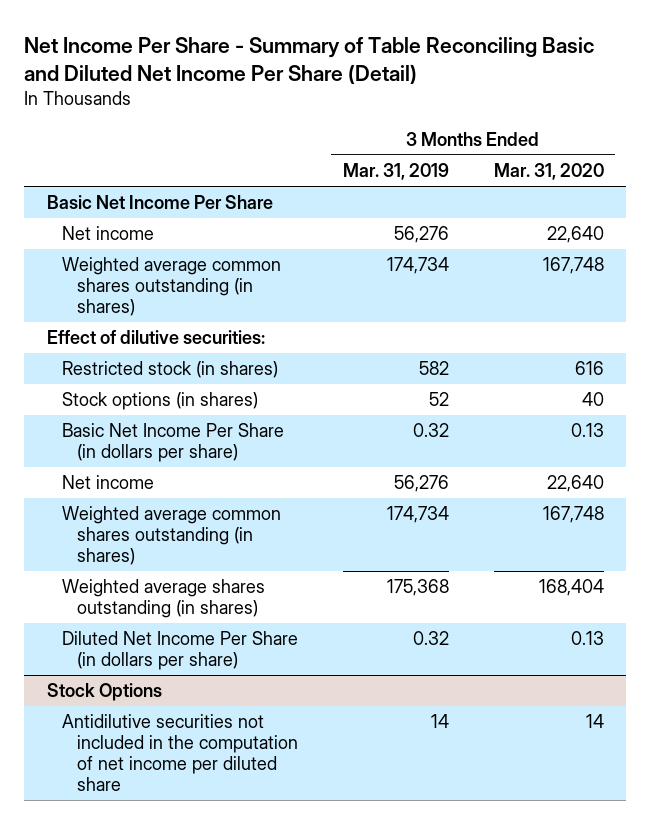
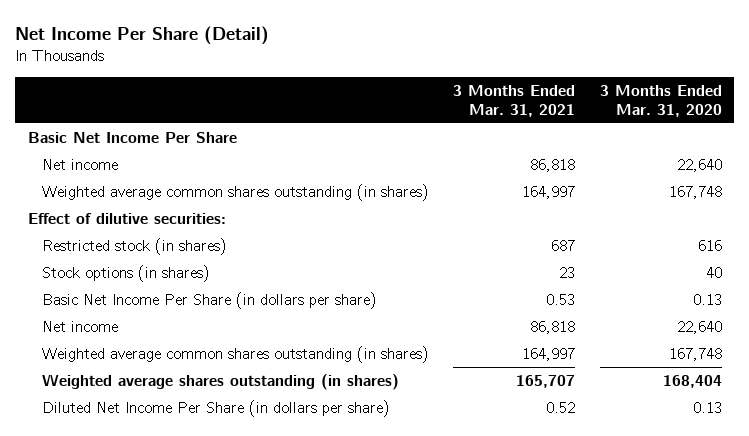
[24,36,595,84] Net Income Per Share - Summary of Table Reconciling Basic and Diluted Net Income Per Share (Detail) -> [15,25,270,45] Net Income Per Share (Detail)
[342,163,449,181] Mar. 31, 2019 -> none
none -> [453,85,576,117] 3 Months Ended Mar. 31, 2021
[46,683,162,702] Stock Options -> none
[61,714,298,792] Antidilutive securities not included in the computation of net income per diluted share -> none

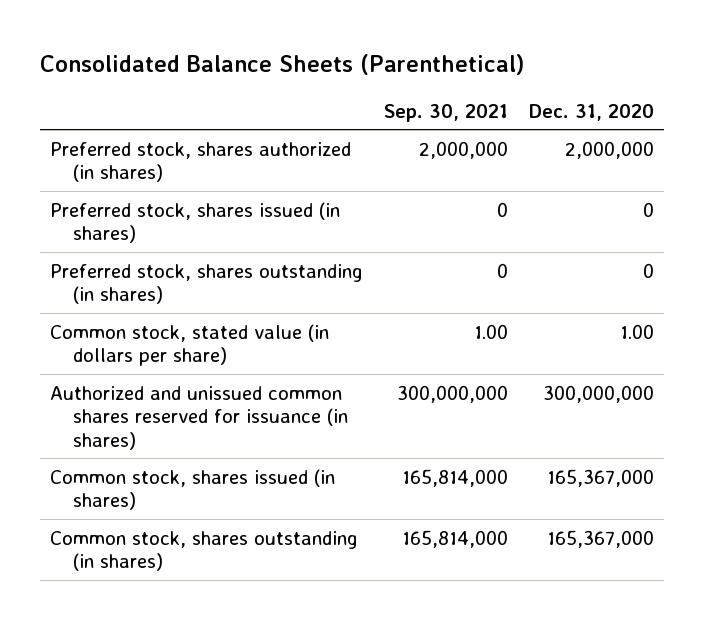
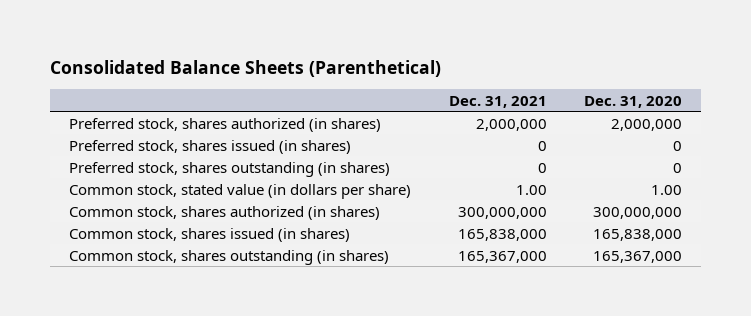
[384,103,509,122] Sep. 30, 2021 -> none
none -> [448,95,547,108] Dec. 31, 2021
[50,385,348,450] Authorized and unissued common shares reserved for issuance (in shares) -> [69,205,381,220] Common stock, shares authorized (in shares)
[546,468,654,487] 165,367,000 -> [593,228,683,241] 165,838,000

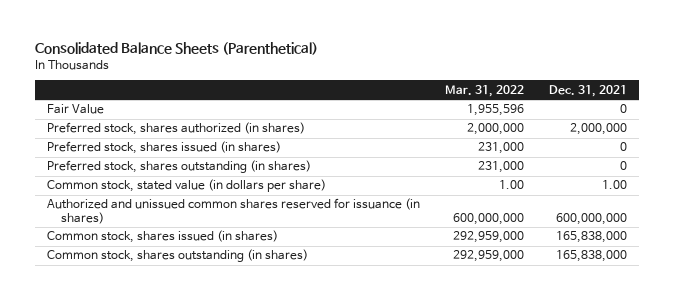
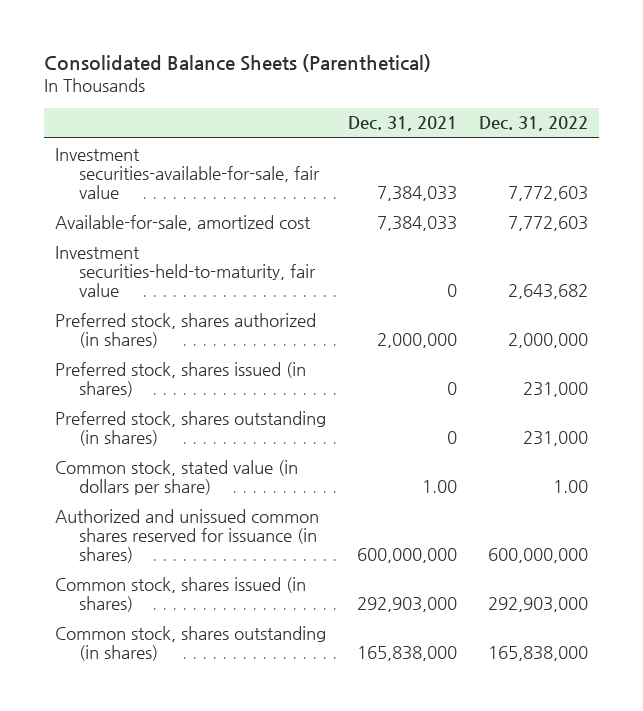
[445,84,525,97] Mar. 31, 2022 -> none
none -> [478,116,588,132] Dec. 31, 2022
none -> [55,147,321,199] Investment securities-available-for-sale, fair value
none -> [55,214,312,231] Available-for-sale, amortized cost
[47,104,105,115] Fair Value -> [55,245,317,297] Investment securities-held-to-maturity, fair value
[555,231,627,244] 165,838,000 -> [356,596,457,612] 292,903,000

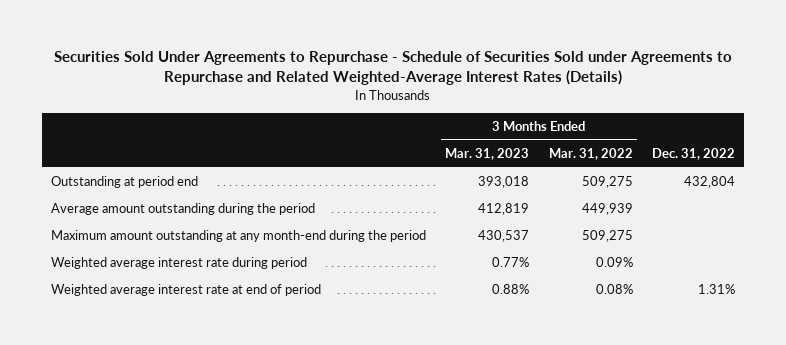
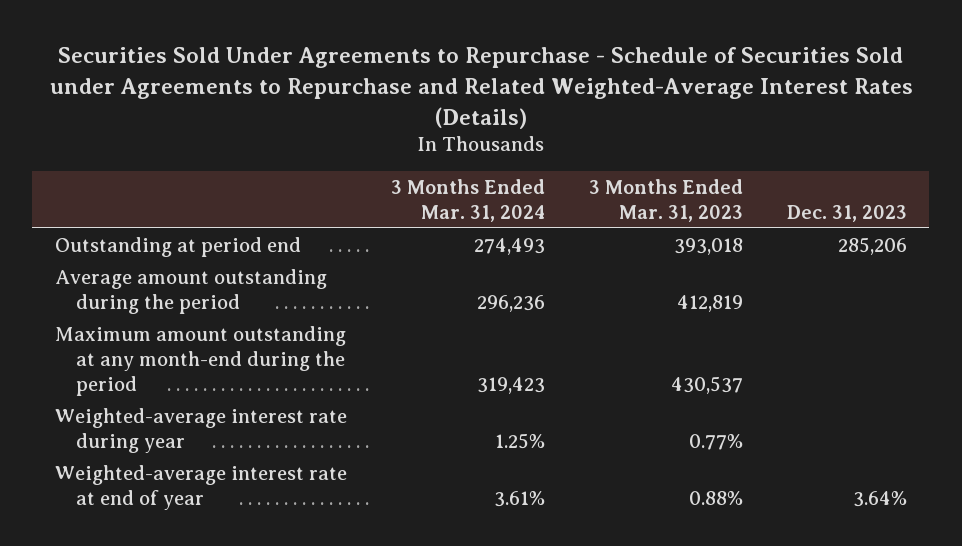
[548,148,633,161] Mar. 31, 2022 -> none
[651,148,735,161] Dec. 31, 2022 -> none
none -> [390,178,545,222] 3 Months Ended Mar. 31, 2024
none -> [787,204,908,222] Dec. 31, 2023
[51,257,308,270] Weighted average interest rate during period -> [54,407,347,453] Weighted-average interest rate during year
[51,284,322,297] Weighted average interest rate at end of period -> [54,464,347,510] Weighted-average interest rate at end of year

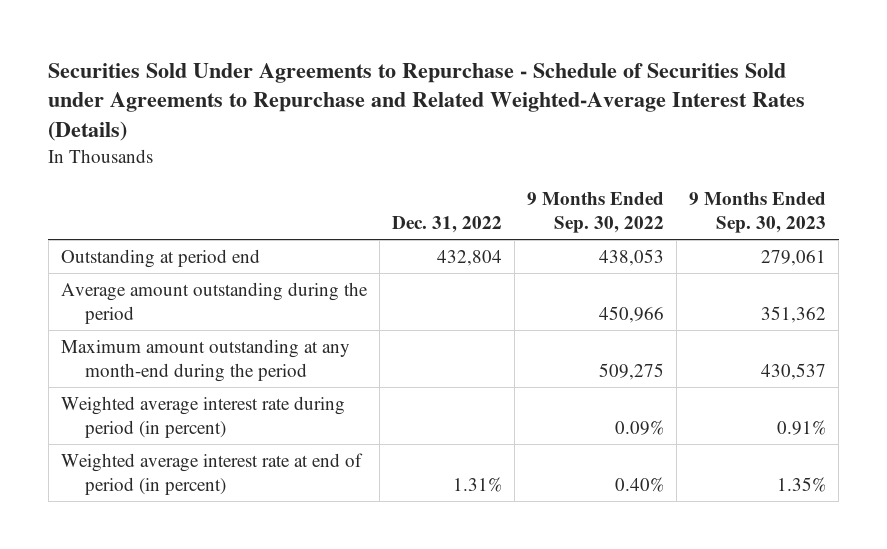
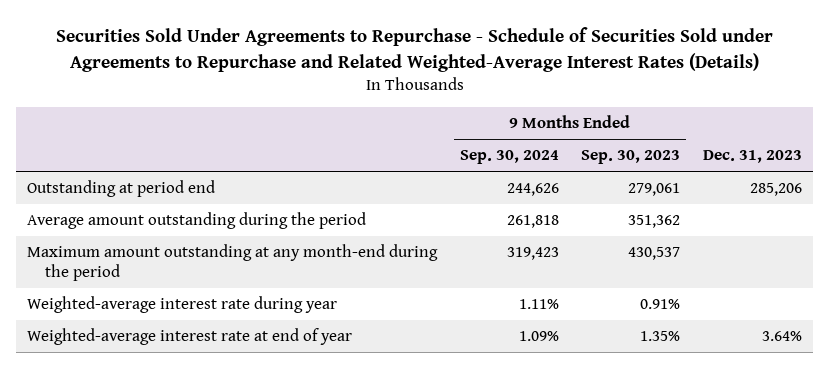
[391,215,502,233] Dec. 31, 2022 -> none
[527,191,665,233] 9 Months Ended Sep. 30, 2022 -> none
none -> [459,150,559,165] Sep. 30, 2024
none -> [702,150,802,164] Dec. 31, 2023
[60,396,345,438] Weighted average interest rate during period (in percent) -> [27,296,338,314] Weighted-average interest rate during year
[60,453,363,495] Weighted average interest rate at end of period (in percent) -> [27,328,353,346] Weighted-average interest rate at end of year

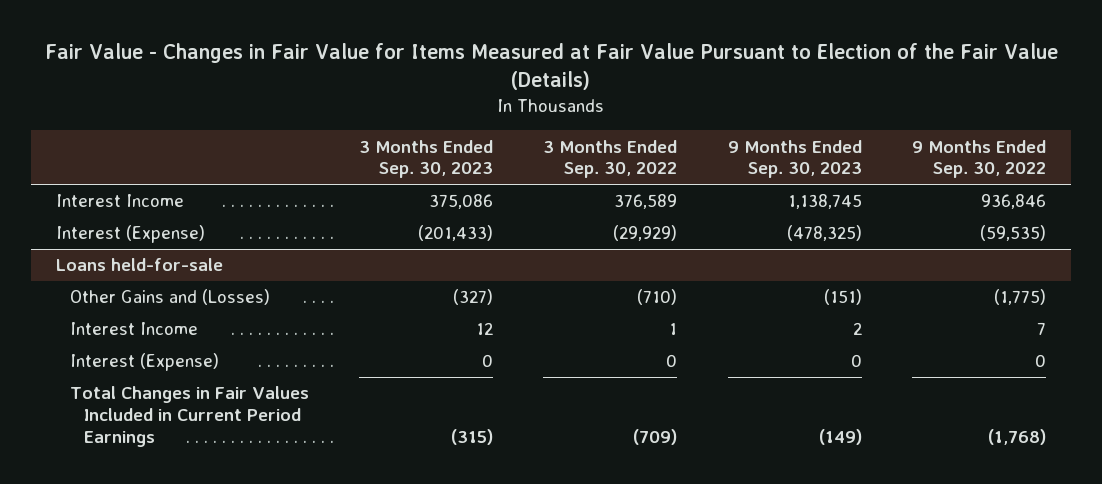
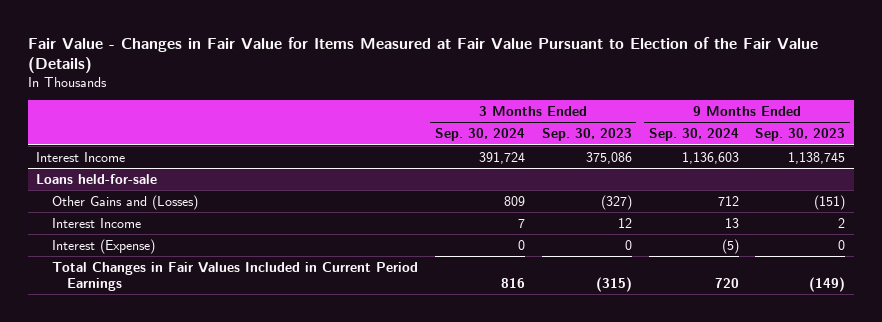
[543,139,678,179] 3 Months Ended Sep. 30, 2022 -> none
[911,139,1046,179] 9 Months Ended Sep. 30, 2022 -> none
none -> [434,128,525,142] Sep. 30, 2024
none -> [648,128,739,142] Sep. 30, 2024
[55,225,205,244] Interest (Expense) -> none

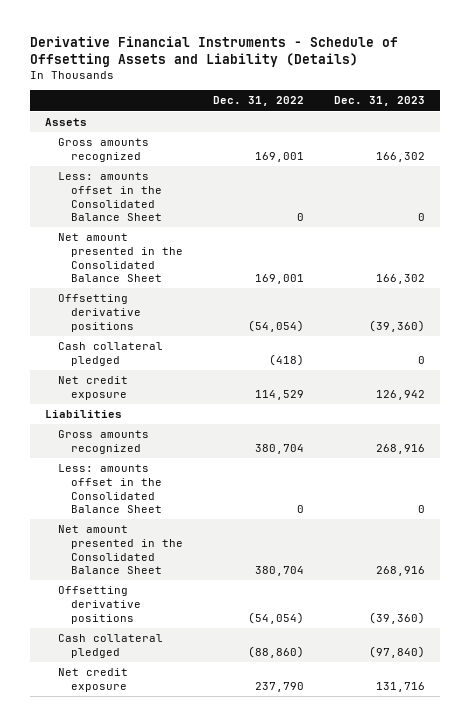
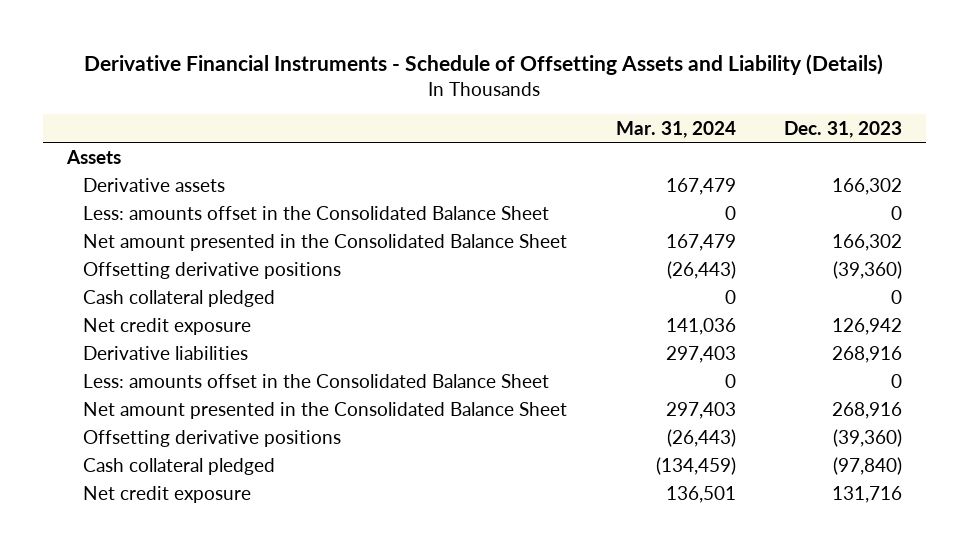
[212,96,304,107] Dec. 31, 2022 -> none
none -> [615,120,736,138] Mar. 31, 2024
[57,138,149,162] Gross amounts recognized -> [83,177,226,192] Derivative assets
[44,410,122,419] Liabilities -> none
[57,430,149,454] Gross amounts recognized -> [83,345,249,360] Derivative liabilities

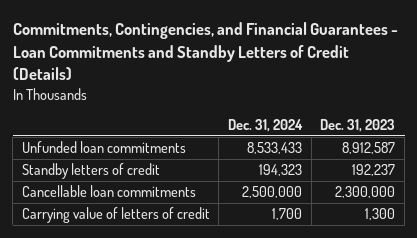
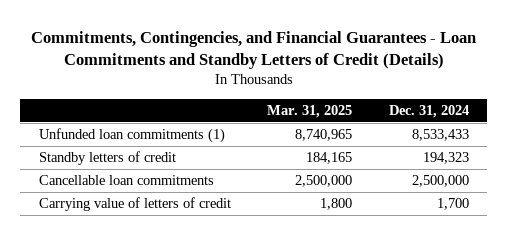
[320,119,396,133] Dec. 31, 2023 -> none
none -> [267,104,353,118] Mar. 31, 2025
[21,141,186,154] Unfunded loan commitments -> [38,128,225,144] Unfunded loan commitments (1)

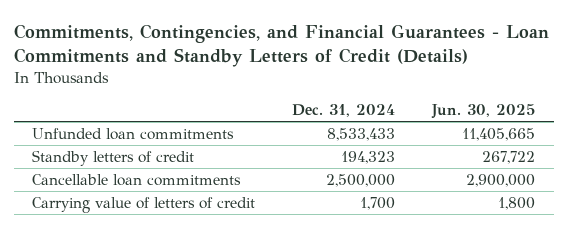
[267,104,353,118] Mar. 31, 2025 -> none
none -> [431,103,536,119] Jun. 30, 2025
[38,128,225,144] Unfunded loan commitments (1) -> [32,127,235,140] Unfunded loan commitments

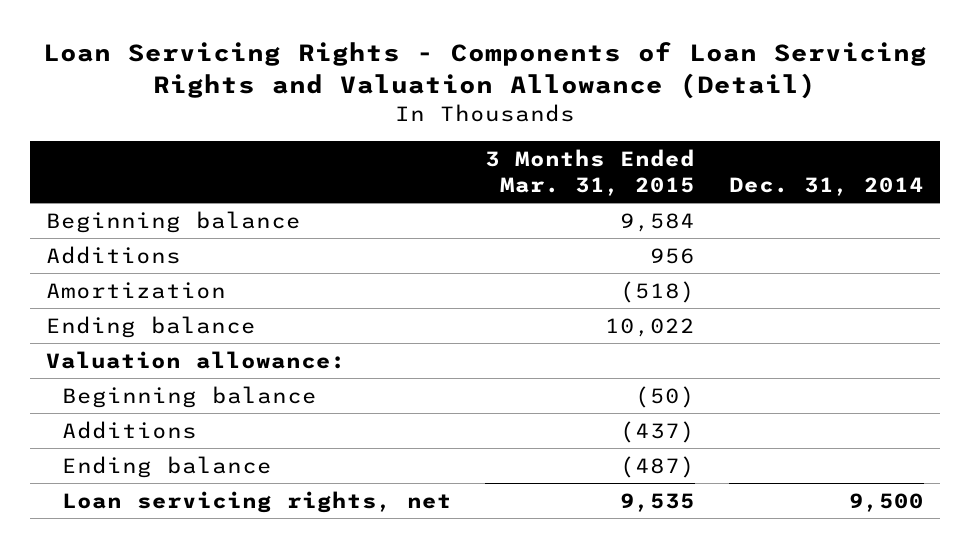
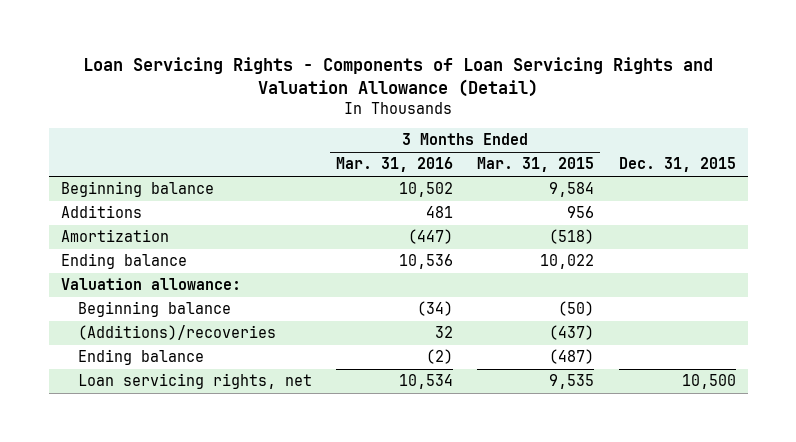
[728,176,924,196] Dec. 31, 2014 -> none
none -> [336,157,454,173] Mar. 31, 2016
none -> [618,157,736,173] Dec. 31, 2015
[62,420,198,439] Additions -> [78,325,277,341] (Additions)/recoveries

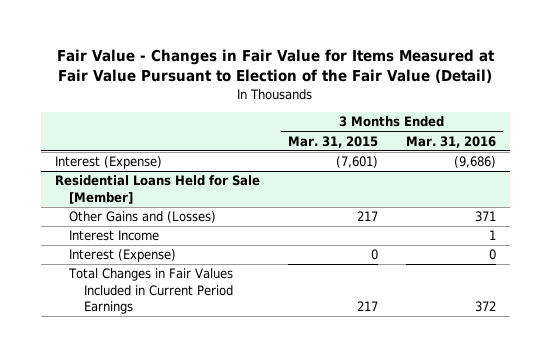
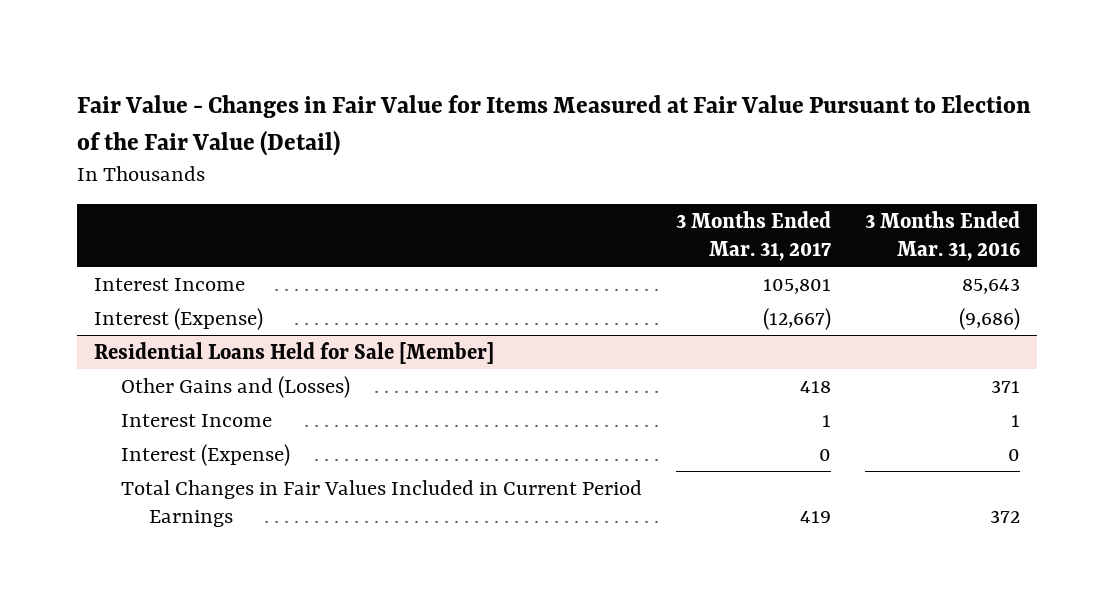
[287,135,378,148] Mar. 31, 2015 -> none
none -> [676,211,832,261] 3 Months Ended Mar. 31, 2017
none -> [94,277,246,291] Interest Income

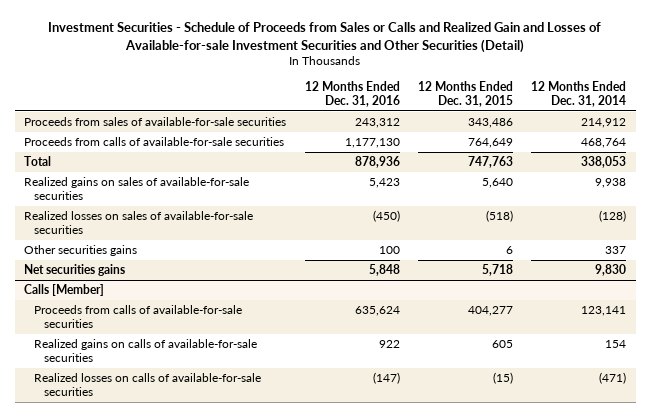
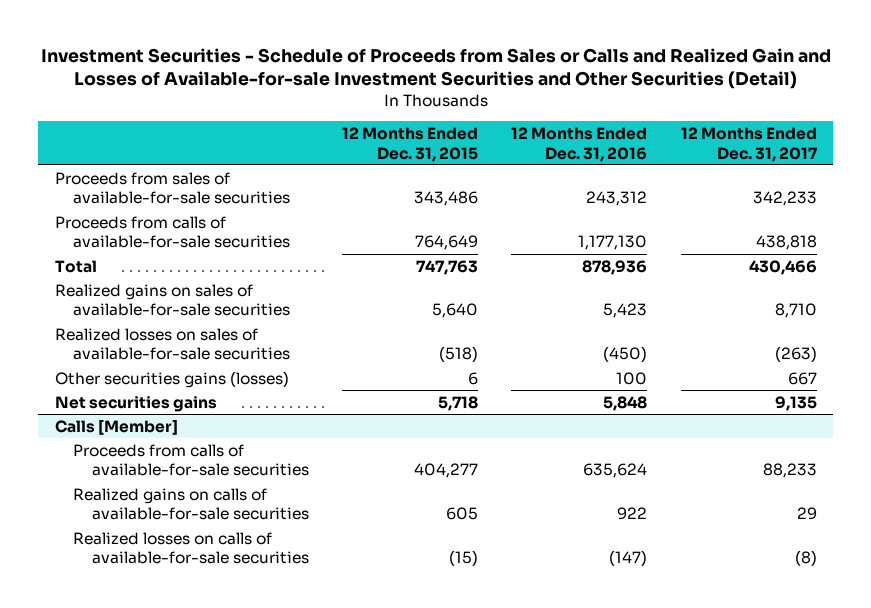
[531,80,627,107] 12 Months Ended Dec. 31, 2014 -> none
none -> [680,126,818,162] 12 Months Ended Dec. 31, 2017
[24,245,138,257] Other securities gains -> [54,370,289,388] Other securities gains (losses)

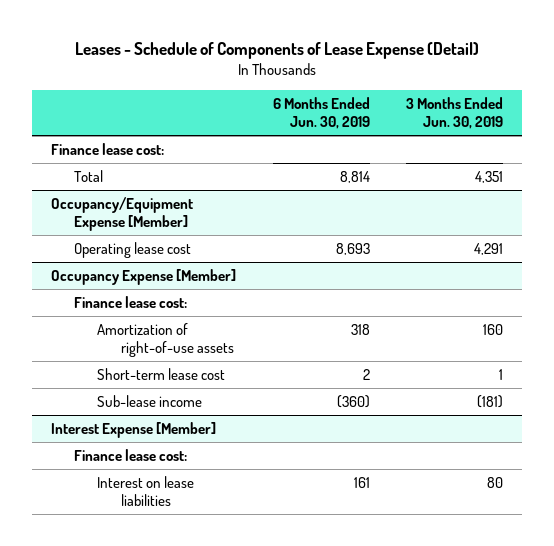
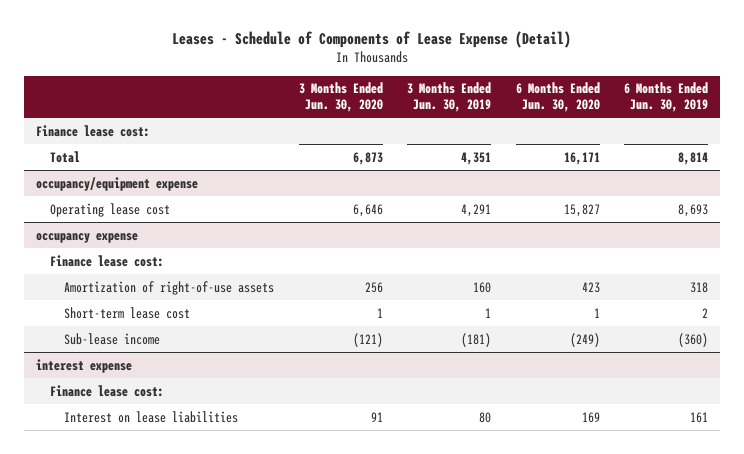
none -> [298,82,383,112] 3 Months Ended Jun. 30, 2020
none -> [515,82,600,112] 6 Months Ended Jun. 30, 2020
[50,196,193,232] Occupancy/Equipment Expense [Member] -> [35,176,198,191] occupancy/equipment expense
[50,268,236,285] Occupancy Expense [Member] -> [35,232,138,243] occupancy expense
[50,421,216,438] Interest Expense [Member] -> [35,358,132,373] interest expense

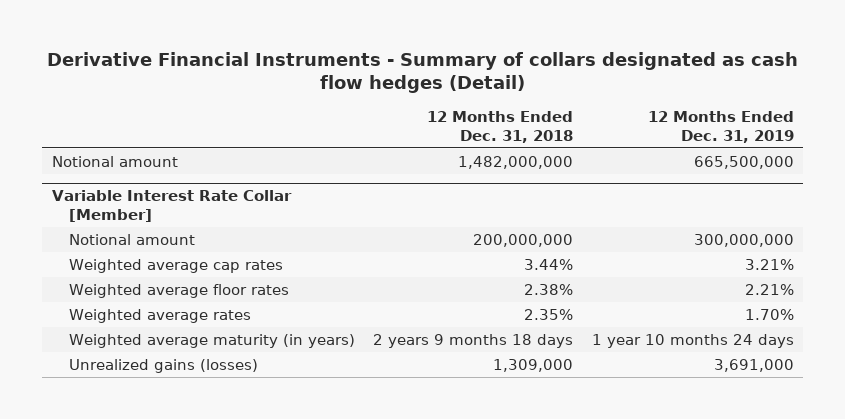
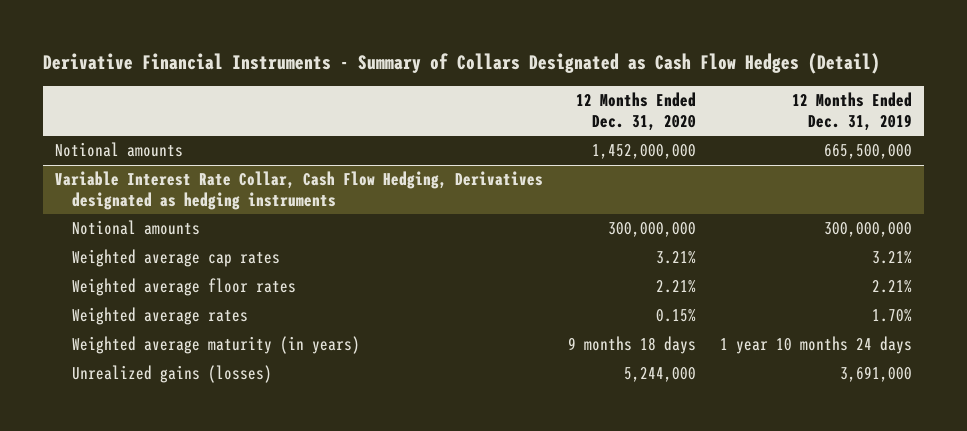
[46,51,798,94] Derivative Financial Instruments - Summary of collars designated as cash flow hedges (Detail) -> [42,53,880,75] Derivative Financial Instruments - Summary of Collars Designated as Cash Flow Hedges (Detail)
[427,110,574,143] 12 Months Ended Dec. 31, 2018 -> none
none -> [575,92,696,131] 12 Months Ended Dec. 31, 2020
[51,190,292,223] Variable Interest Rate Collar [Member] -> none
[51,155,178,167] Notional amount -> [55,142,184,158] Notional amounts
none -> [55,171,544,210] Variable Interest Rate Collar, Cash Flow Hedging, Derivatives designated as hedging instruments
[68,233,195,245] Notional amount -> [72,220,201,236] Notional amounts

